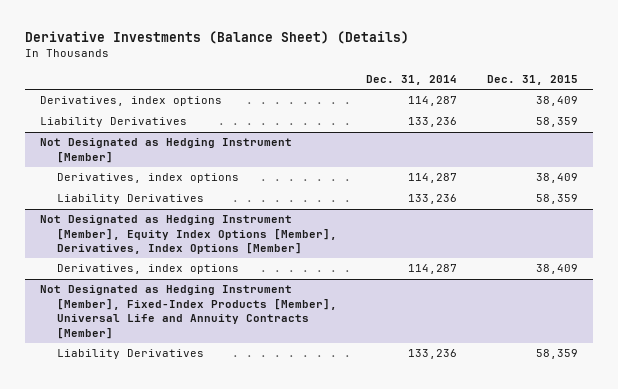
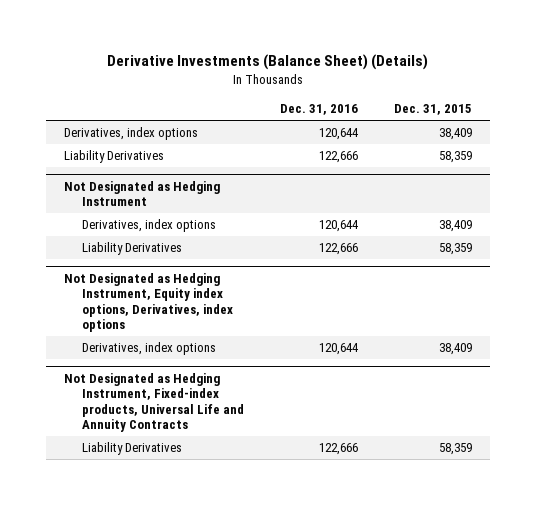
[366,74,458,85] Dec. 31, 2014 -> none
none -> [280,104,359,116] Dec. 31, 2016
[39,138,292,163] Not Designated as Hedging Instrument [Member] -> [63,180,220,207] Not Designated as Hedging Instrument
[39,215,337,255] Not Designated as Hedging Instrument [Member], Equity Index Options [Member], Derivatives, Index Options [Member] -> [63,272,234,332] Not Designated as Hedging Instrument, Equity index options, Derivatives, index options
[39,285,337,339] Not Designated as Hedging Instrument [Member], Fixed-Index Products [Member], Universal Life and Annuity Contracts [Member] -> [63,372,245,432] Not Designated as Hedging Instrument, Fixed-index products, Universal Life and Annuity Contracts

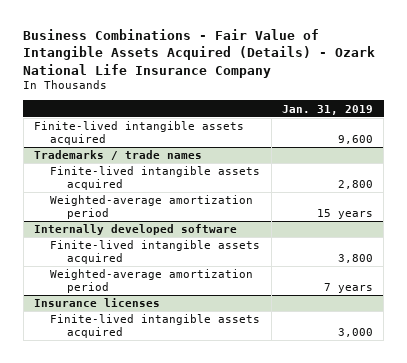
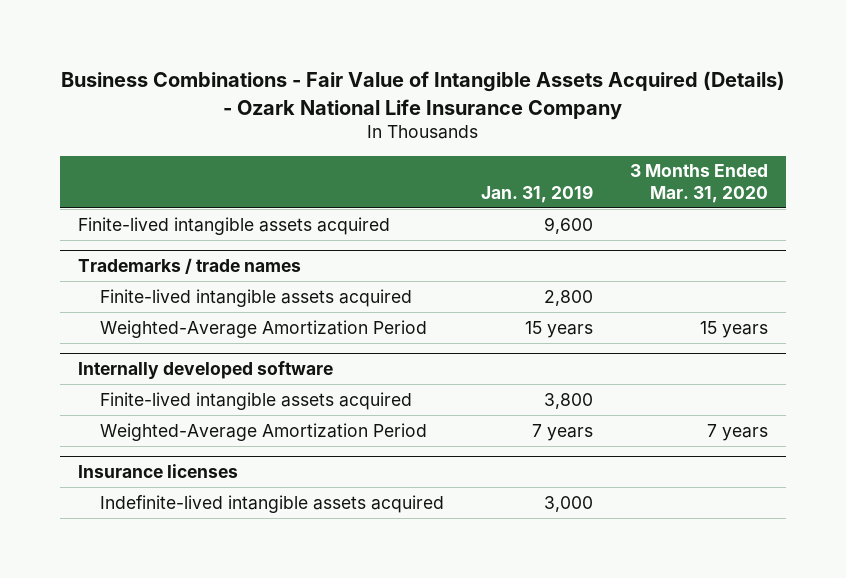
none -> [629,164,768,203] 3 Months Ended Mar. 31, 2020
[50,195,254,219] Weighted-average amortization period -> [100,319,428,338] Weighted-Average Amortization Period
[50,269,254,293] Weighted-average amortization period -> [100,422,428,441] Weighted-Average Amortization Period
[50,314,261,338] Finite-lived intangible assets acquired -> [100,494,445,513] Indefinite-lived intangible assets acquired

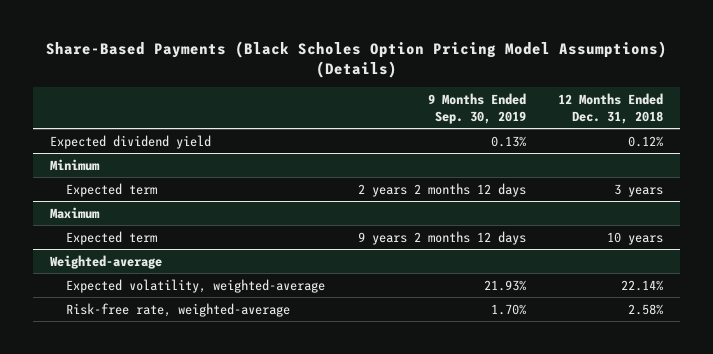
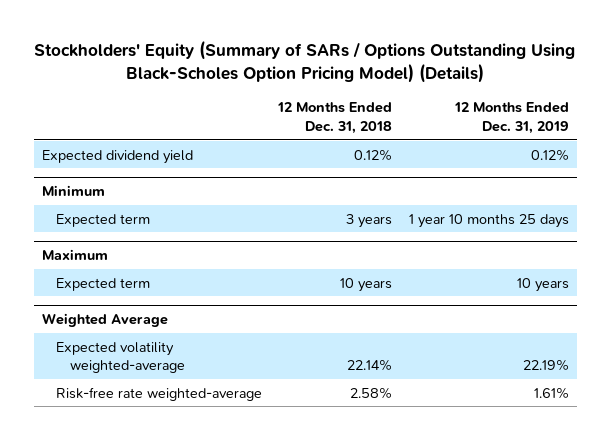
[45,40,667,79] Share-Based Payments (Black Scholes Option Pricing Model Assumptions) (Details) -> [34,40,576,84] Stockholders' Equity (Summary of SARs / Options Outstanding Using Black-Scholes Option Pricing Model) (Details)
[427,93,526,124] 9 Months Ended Sep. 30, 2019 -> none
none -> [453,102,569,134] 12 Months Ended Dec. 31, 2019
[49,254,162,269] Weighted-average -> [42,312,169,327] Weighted Average
[66,278,326,293] Expected volatility, weighted-average -> [55,341,185,374] Expected volatility weighted-average
[66,302,291,317] Risk-free rate, weighted-average -> [55,386,262,401] Risk-free rate weighted-average

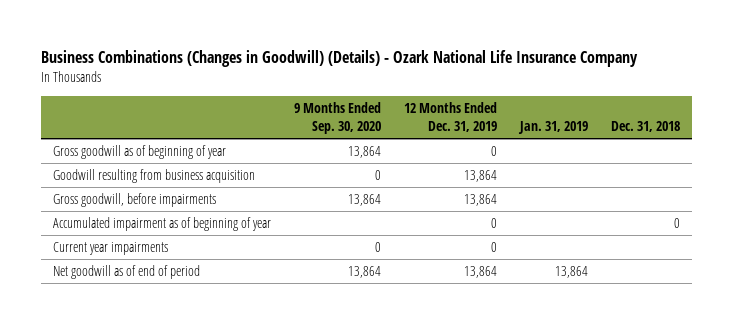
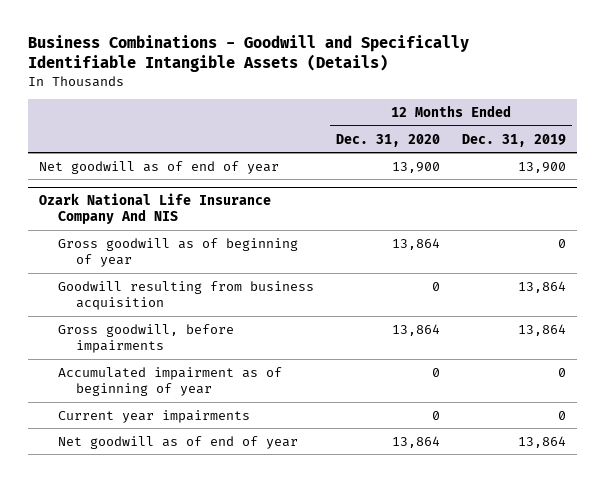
[41,50,639,68] Business Combinations (Changes in Goodwill) (Details) - Ozark National Life Insurance Company -> [27,35,469,73] Business Combinations - Goodwill and Specifically Identifiable Intangible Assets (Details)
[293,102,381,135] 9 Months Ended Sep. 30, 2020 -> none
[518,121,589,135] Jan. 31, 2019 -> none
[611,121,681,133] Dec. 31, 2018 -> none
none -> [335,133,440,147] Dec. 31, 2020
none -> [38,160,279,174] Net goodwill as of end of year
none -> [38,192,271,225] Ozark National Life Insurance Company And NIS
[52,265,200,280] Net goodwill as of end of period -> [57,435,298,449] Net goodwill as of end of year

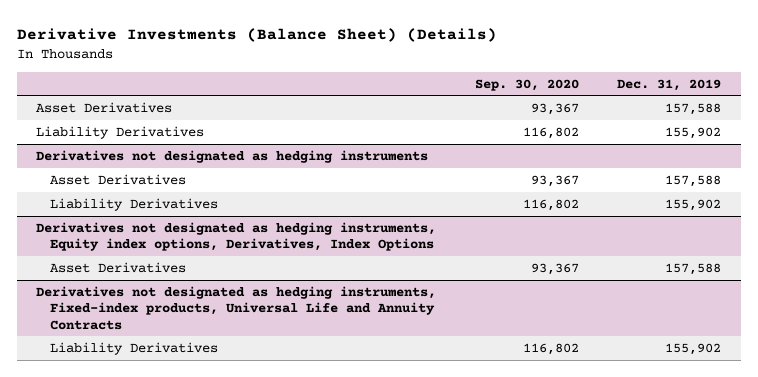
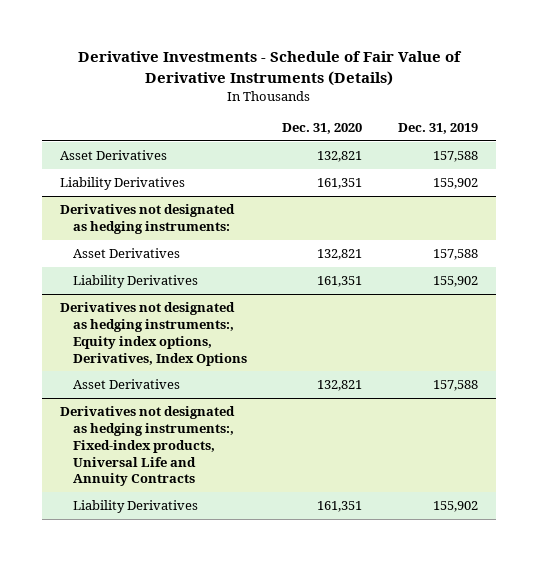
[17,27,498,42] Derivative Investments (Balance Sheet) (Details) -> [77,51,462,86] Derivative Investments - Schedule of Fair Value of Derivative Instruments (Details)
[474,78,579,91] Sep. 30, 2020 -> none
none -> [282,122,363,134] Dec. 31, 2020
[36,149,429,163] Derivatives not designated as hedging instruments -> [59,204,235,234] Derivatives not designated as hedging instruments:
[36,221,437,252] Derivatives not designated as hedging instruments, Equity index options, Derivatives, Index Options -> [59,302,247,366] Derivatives not designated as hedging instruments:, Equity index options, Derivatives, Index Options
[36,285,437,330] Derivatives not designated as hedging instruments, Fixed-index products, Universal Life and Annuity Contracts -> [59,406,235,487] Derivatives not designated as hedging instruments:, Fixed-index products, Universal Life and Annuity Contracts

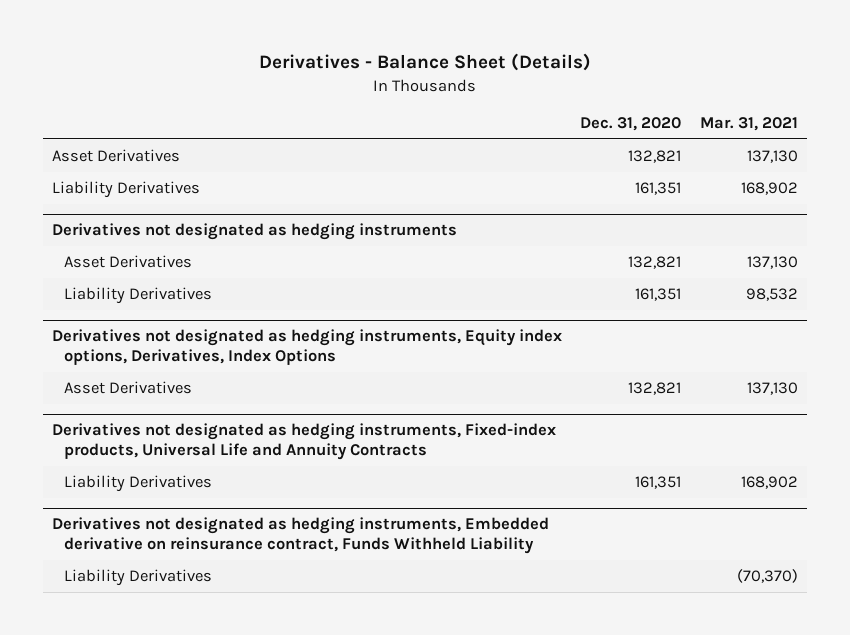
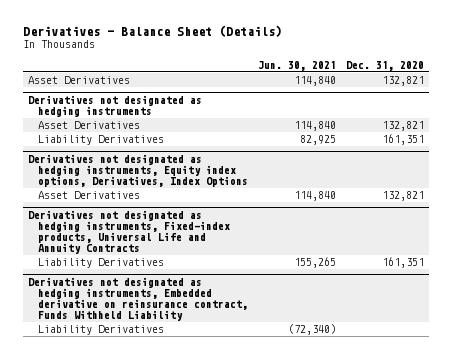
[699,117,798,132] Mar. 31, 2021 -> none
none -> [257,60,336,71] Jun. 30, 2021
[51,180,200,198] Liability Derivatives -> none

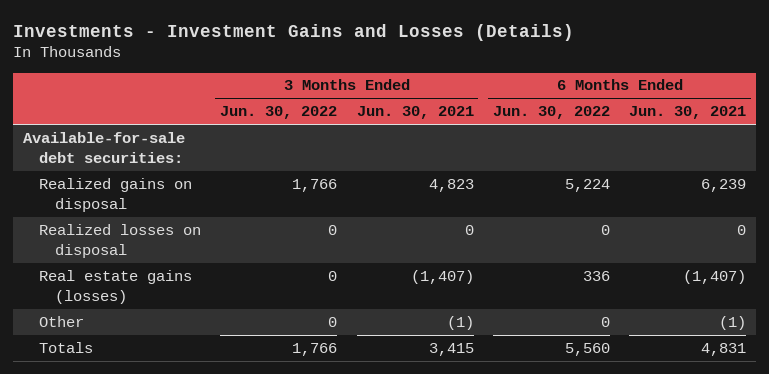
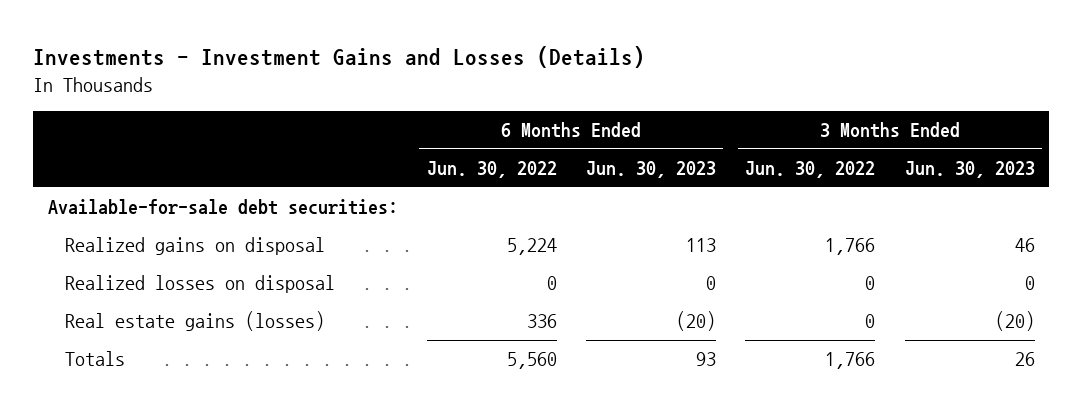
[356,106,474,120] Jun. 30, 2021 -> none
[629,106,747,120] Jun. 30, 2021 -> none
none -> [586,161,717,179] Jun. 30, 2023
none -> [904,161,1035,179] Jun. 30, 2023
[38,315,84,327] Other -> none

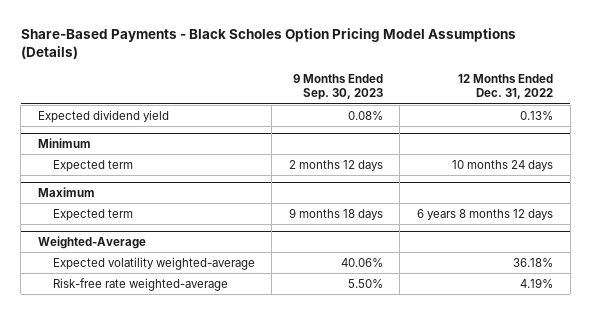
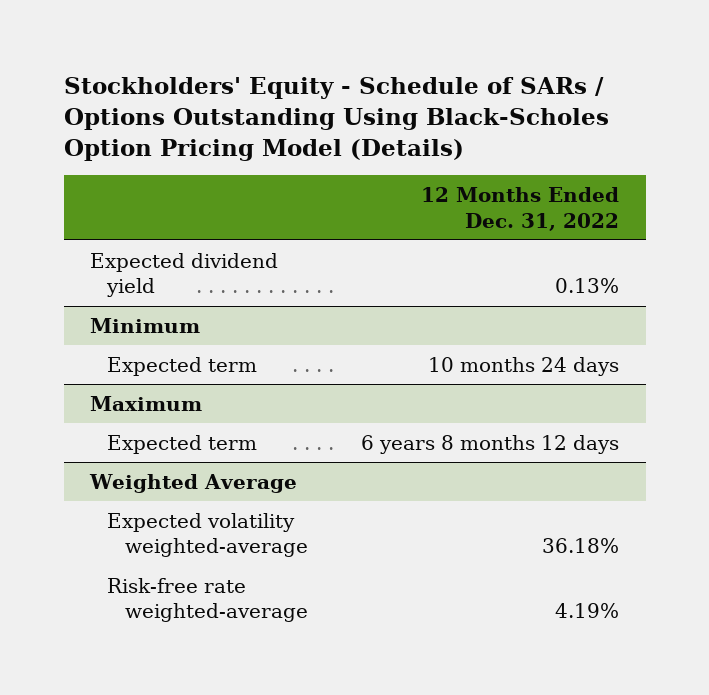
[20,27,516,60] Share-Based Payments - Black Scholes Option Pricing Model Assumptions (Details) -> [63,77,609,161] Stockholders' Equity - Schedule of SARs / Options Outstanding Using Black-Scholes Option Pricing Model (Details)
[292,74,383,101] 9 Months Ended Sep. 30, 2023 -> none
[38,235,147,249] Weighted-Average -> [89,473,298,493] Weighted Average

